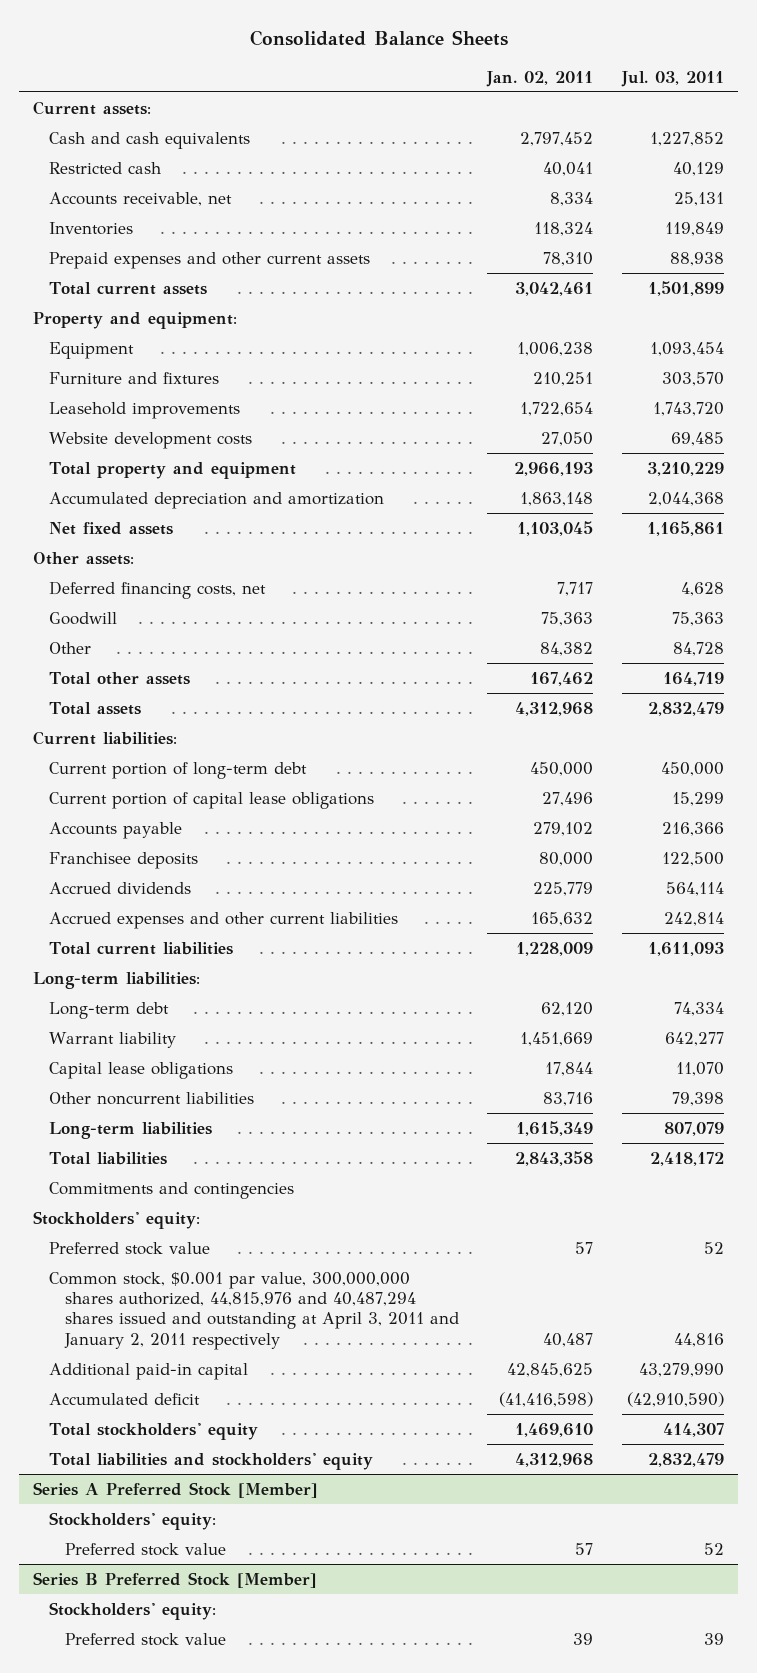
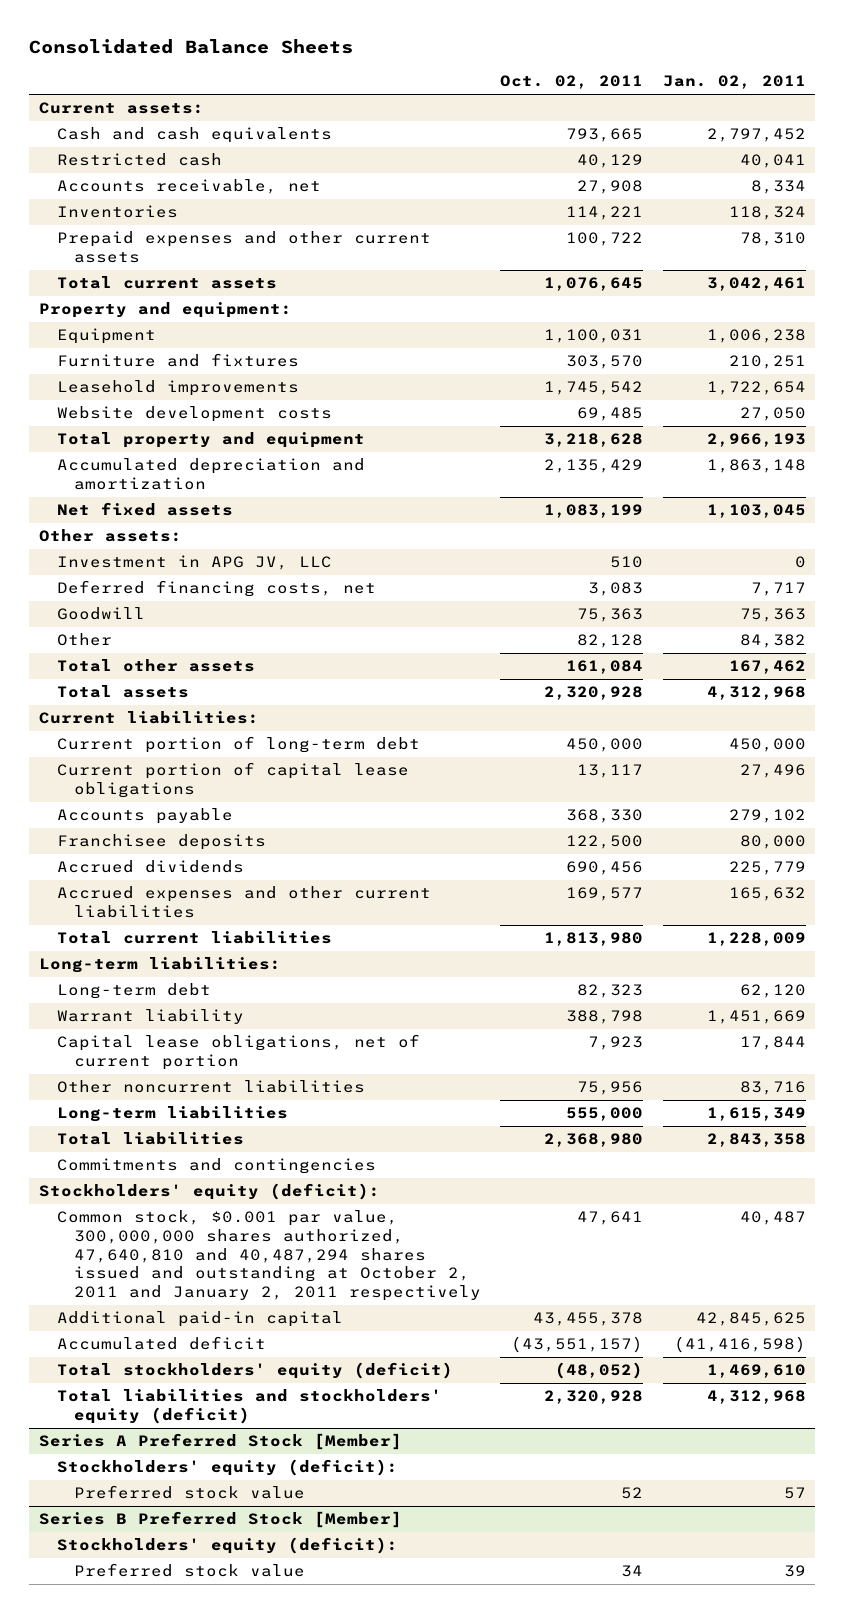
[620,70,724,87] Jul. 03, 2011 -> none
none -> [500,75,644,90] Oct. 02, 2011
none -> [56,555,332,571] Investment in APG JV, LLC
[48,1061,233,1079] Capital lease obligations -> [56,1034,420,1070] Capital lease obligations, net of current portion
[48,1241,210,1255] Preferred stock value -> none
[33,1210,201,1229] Stockholders' equity: -> [39,1183,381,1201] Stockholders' equity (deficit):
[48,1271,459,1350] Common stock, $0.001 par value, 300,000,000 shares authorized, 44,815,976 and 40,487,294 shares issued and outstanding at April 3, 2011 and January 2, 2011 respectively -> [56,1210,482,1301] Common stock, $0.001 par value, 300,000,000 shares authorized, 47,640,810 and 40,487,294 shares issued and outstanding at October 2, 2011 and January 2, 2011 respectively
[48,1422,258,1440] Total stockholders' equity -> [56,1362,453,1380] Total stockholders' equity (deficit)
[48,1452,373,1470] Total liabilities and stockholders' equity -> [56,1389,442,1424] Total liabilities and stockholders' equity (deficit)
[48,1511,216,1530] Stockholders' equity: -> [56,1459,398,1477] Stockholders' equity (deficit):
[48,1601,216,1620] Stockholders' equity: -> [56,1537,398,1555] Stockholders' equity (deficit):

